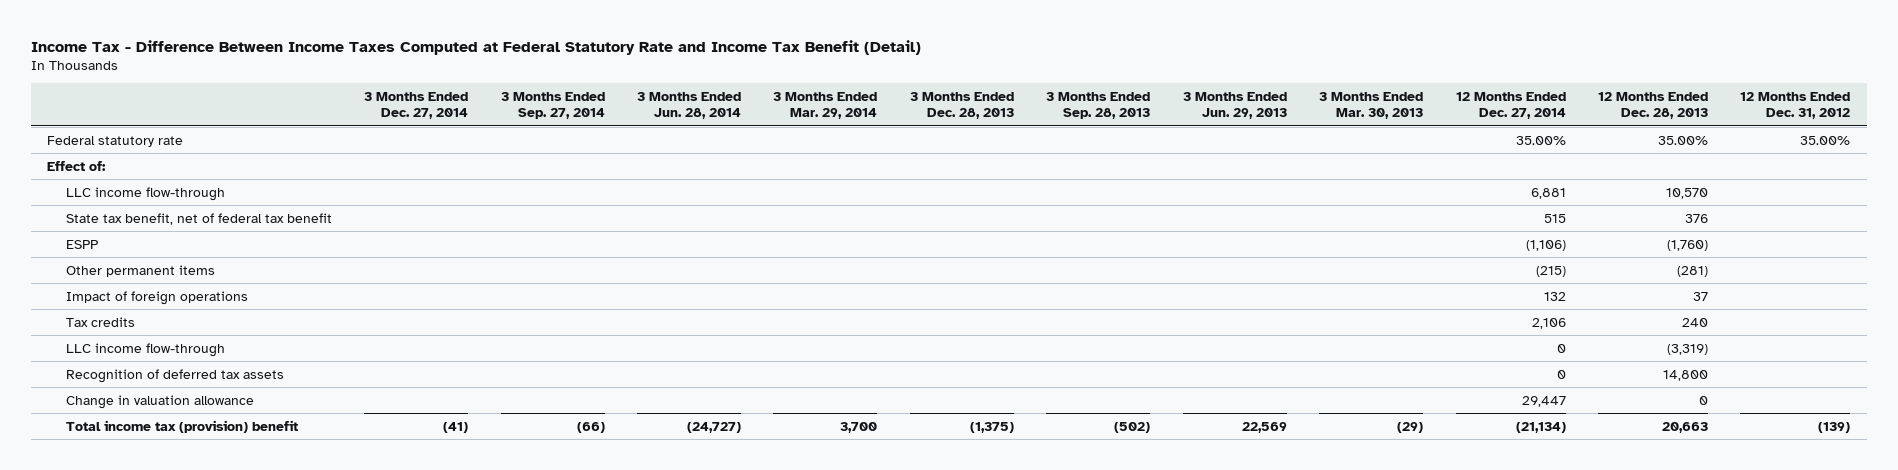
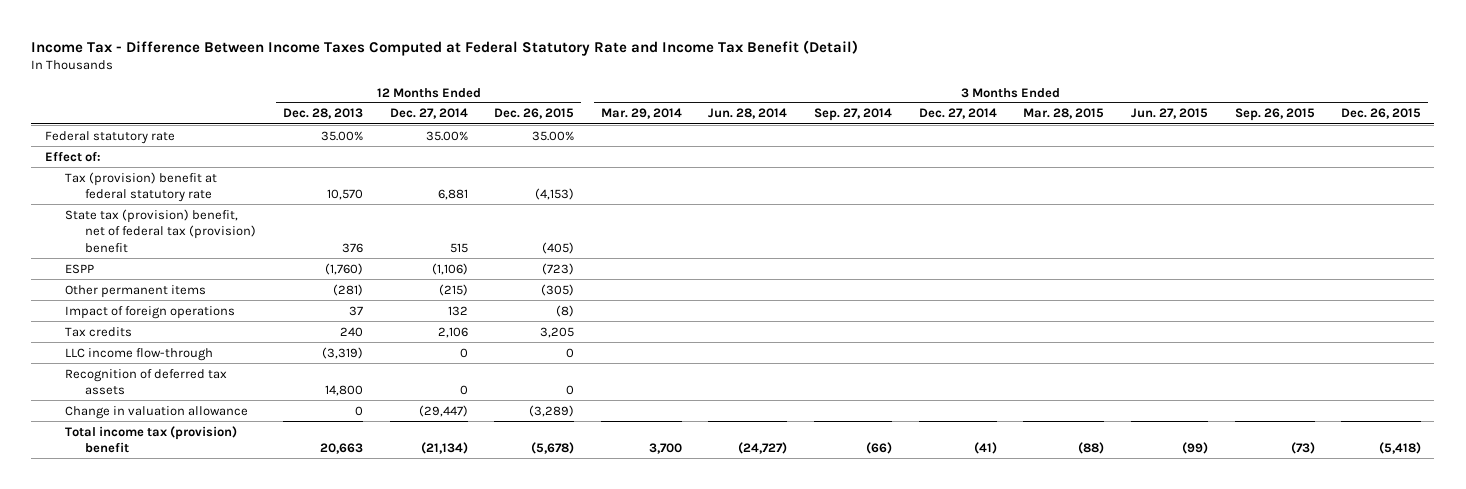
[909,91,1014,119] 3 Months Ended Dec. 28, 2013 -> none
[1046,91,1151,119] 3 Months Ended Sep. 28, 2013 -> none
[1182,91,1287,119] 3 Months Ended Jun. 29, 2013 -> none
[1319,91,1424,119] 3 Months Ended Mar. 30, 2013 -> none
[1740,91,1851,119] 12 Months Ended Dec. 31, 2012 -> none
none -> [494,108,575,120] Dec. 26, 2015
none -> [1023,108,1105,120] Mar. 28, 2015
none -> [1130,108,1208,120] Jun. 27, 2015
none -> [1234,108,1315,122] Sep. 26, 2015
none -> [1341,108,1422,120] Dec. 26, 2015
[65,186,225,201] LLC income flow-through -> [65,171,218,203] Tax (provision) benefit at federal statutory rate
[65,212,332,225] State tax benefit, net of federal tax benefit -> [65,208,257,253] State tax (provision) benefit, net of federal tax (provision) benefit
[1521,395,1566,407] 29,447 -> [418,404,468,417] (29,447)

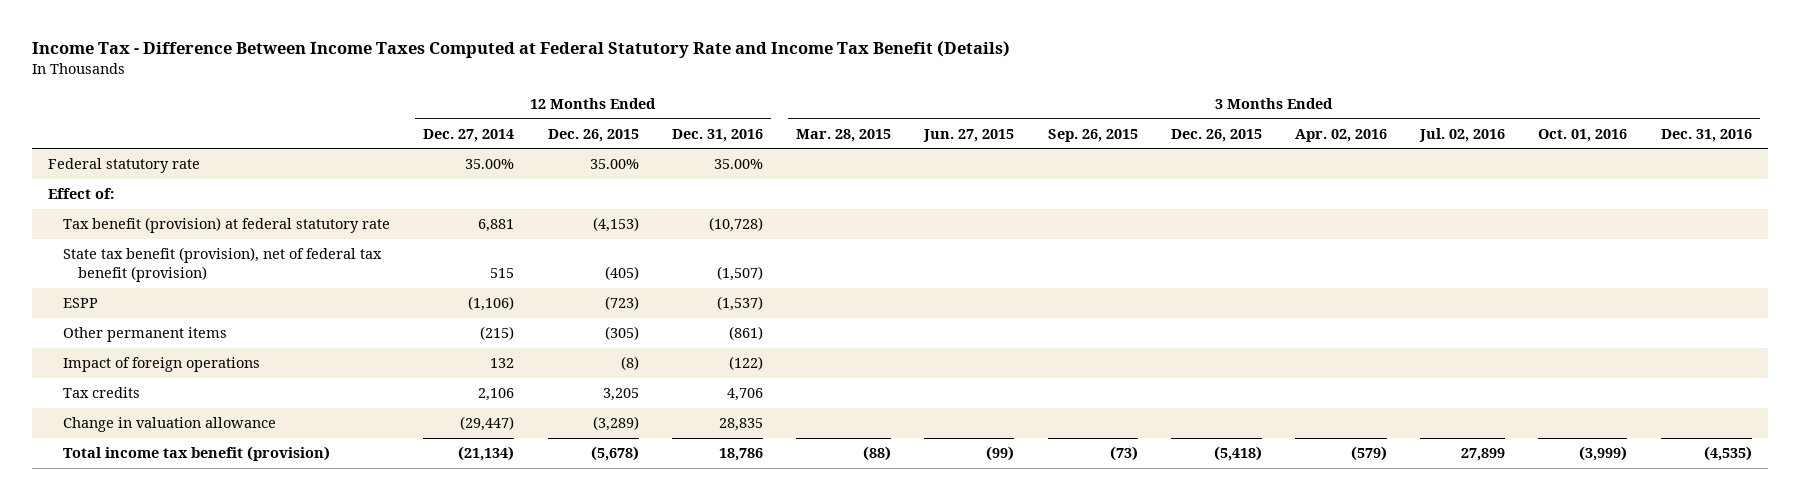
[31,39,859,56] Income Tax - Difference Between Income Taxes Computed at Federal Statutory Rate and Income Tax Benefit (Detail) -> [31,41,1010,59] Income Tax - Difference Between Income Taxes Computed at Federal Statutory Rate and Income Tax Benefit (Details)
[282,108,363,120] Dec. 28, 2013 -> none
[600,108,682,120] Mar. 29, 2014 -> none
[708,108,788,120] Jun. 28, 2014 -> none
[814,108,893,122] Sep. 27, 2014 -> none
[918,108,997,120] Dec. 27, 2014 -> none
none -> [671,128,763,142] Dec. 31, 2016
none -> [1295,128,1388,142] Apr. 02, 2016
none -> [1419,127,1506,142] Jul. 02, 2016
none -> [1538,128,1628,142] Oct. 01, 2016
none -> [1660,128,1752,142] Dec. 31, 2016
[65,171,218,203] Tax (provision) benefit at federal statutory rate -> [63,217,391,234] Tax benefit (provision) at federal statutory rate
[65,208,257,253] State tax (provision) benefit, net of federal tax (provision) benefit -> [63,247,383,282] State tax benefit (provision), net of federal tax benefit (provision)
[65,347,214,361] LLC income flow-through -> none
[65,368,228,396] Recognition of deferred tax assets -> none
[65,425,238,454] Total income tax (provision) benefit -> [63,446,331,462] Total income tax benefit (provision)

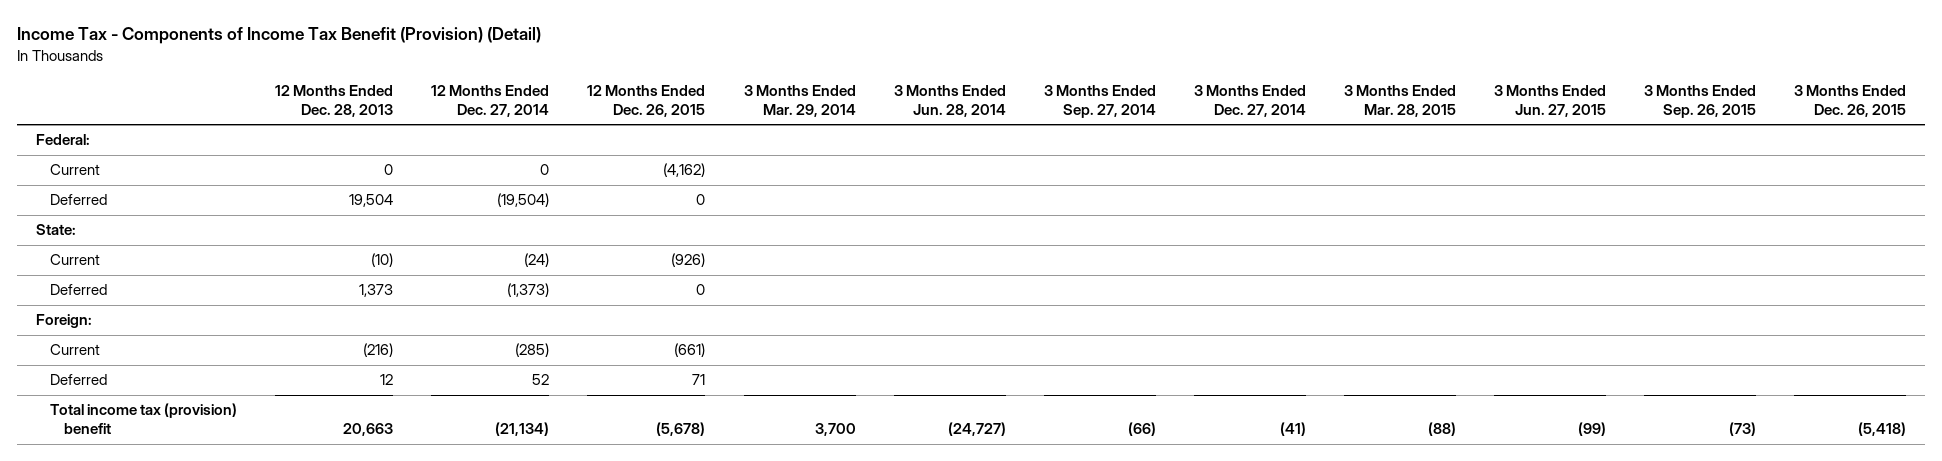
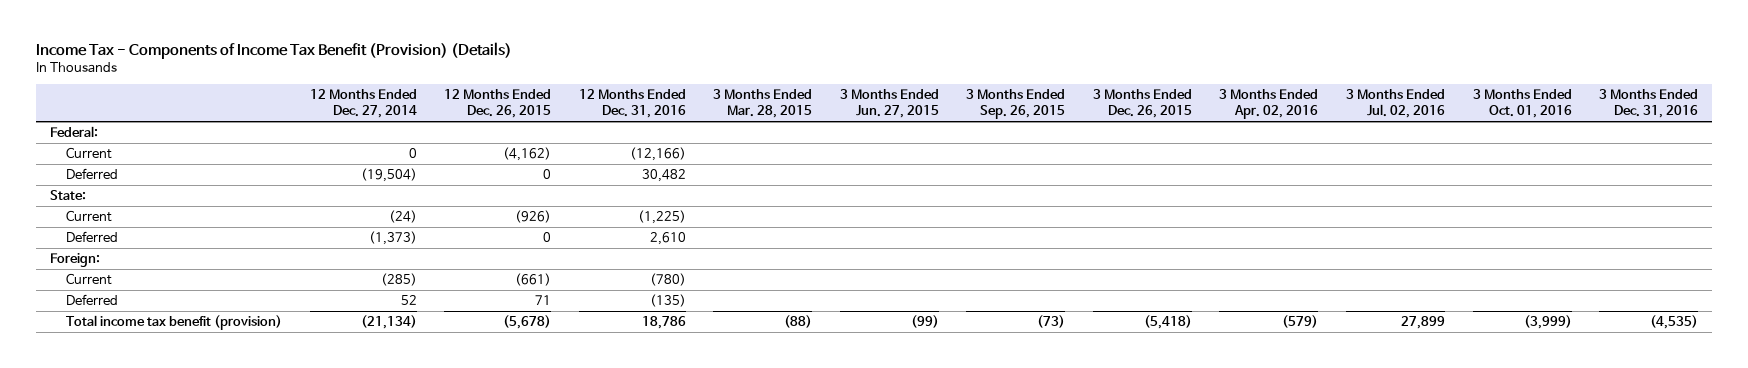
[17,27,542,45] Income Tax - Components of Income Tax Benefit (Provision) (Detail) -> [35,42,512,60] Income Tax - Components of Income Tax Benefit (Provision) (Details)
[275,84,394,117] 12 Months Ended Dec. 28, 2013 -> none
[743,84,856,117] 3 Months Ended Mar. 29, 2014 -> none
[893,84,1006,117] 3 Months Ended Jun. 28, 2014 -> none
[1043,84,1156,118] 3 Months Ended Sep. 27, 2014 -> none
[1193,84,1306,117] 3 Months Ended Dec. 27, 2014 -> none
none -> [578,89,686,119] 12 Months Ended Dec. 31, 2016
none -> [1219,89,1319,120] 3 Months Ended Apr. 02, 2016
none -> [1346,89,1446,119] 3 Months Ended Jul. 02, 2016
none -> [1472,89,1572,119] 3 Months Ended Oct. 01, 2016
none -> [1599,89,1699,119] 3 Months Ended Dec. 31, 2016
[50,403,238,435] Total income tax (provision) benefit -> [65,314,282,330] Total income tax benefit (provision)

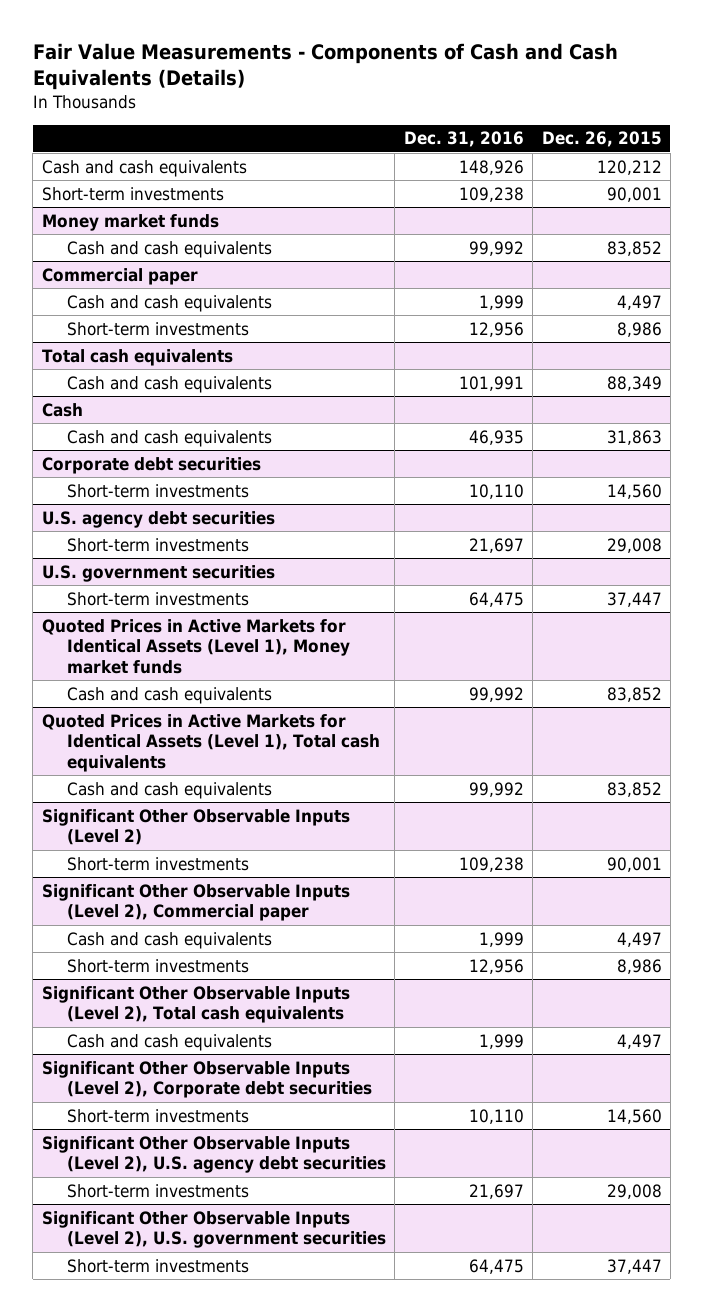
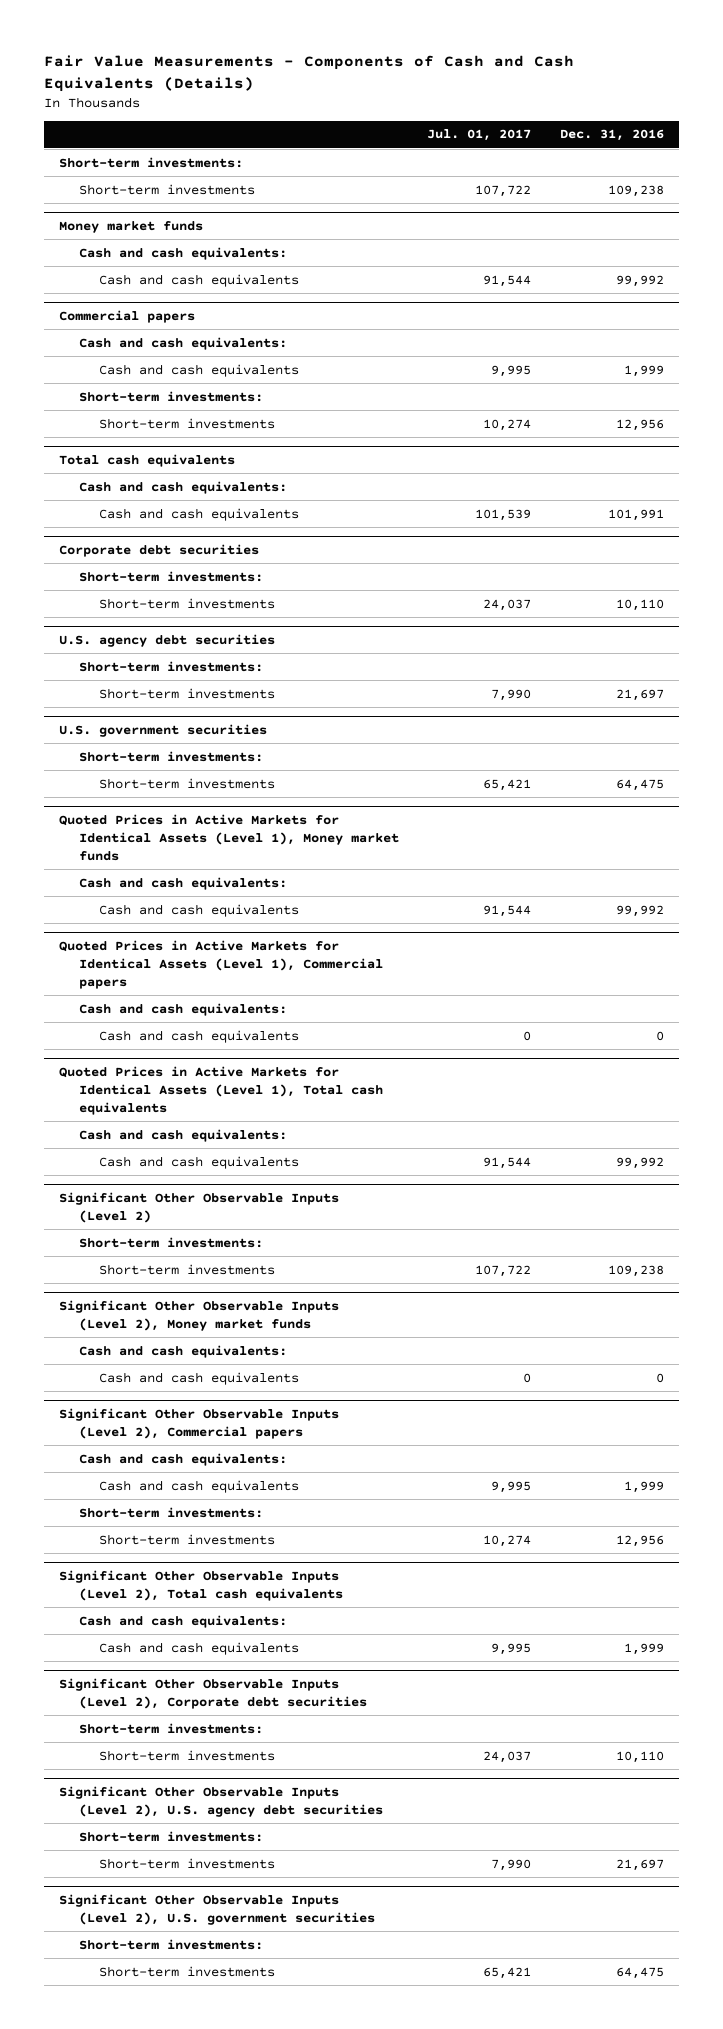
[541,131,662,148] Dec. 26, 2015 -> none
none -> [427,129,532,142] Jul. 01, 2017
[41,159,247,177] Cash and cash equivalents -> none
none -> [58,156,243,168] Short-term investments:
none -> [78,246,287,260] Cash and cash equivalents:
[41,267,198,285] Commercial paper -> [58,309,195,323] Commercial papers
none -> [78,336,287,350] Cash and cash equivalents:
none -> [78,390,263,402] Short-term investments:
none -> [78,480,287,494] Cash and cash equivalents:
[41,402,83,417] Cash -> none
[66,429,272,447] Cash and cash equivalents -> none
none -> [78,570,263,582] Short-term investments:
none -> [78,660,263,672] Short-term investments:
none -> [78,750,263,762] Short-term investments:
none -> [78,876,287,890] Cash and cash equivalents:
none -> [58,939,383,990] Quoted Prices in Active Markets for Identical Assets (Level 1), Commercial papers
none -> [78,1002,287,1016] Cash and cash equivalents:
none -> [98,1029,299,1043] Cash and cash equivalents
none -> [78,1128,287,1142] Cash and cash equivalents:
none -> [78,1236,263,1248] Short-term investments:
none -> [58,1299,339,1331] Significant Other Observable Inputs (Level 2), Money market funds
none -> [78,1344,287,1358] Cash and cash equivalents:
none -> [98,1371,299,1385] Cash and cash equivalents
[41,883,350,922] Significant Other Observable Inputs (Level 2), Commercial paper -> [58,1407,339,1439] Significant Other Observable Inputs (Level 2), Commercial papers
none -> [78,1452,287,1466] Cash and cash equivalents:
none -> [78,1506,263,1518] Short-term investments:
none -> [78,1614,287,1628] Cash and cash equivalents:
none -> [78,1722,263,1734] Short-term investments:
none -> [78,1830,263,1842] Short-term investments:
none -> [78,1938,263,1950] Short-term investments:

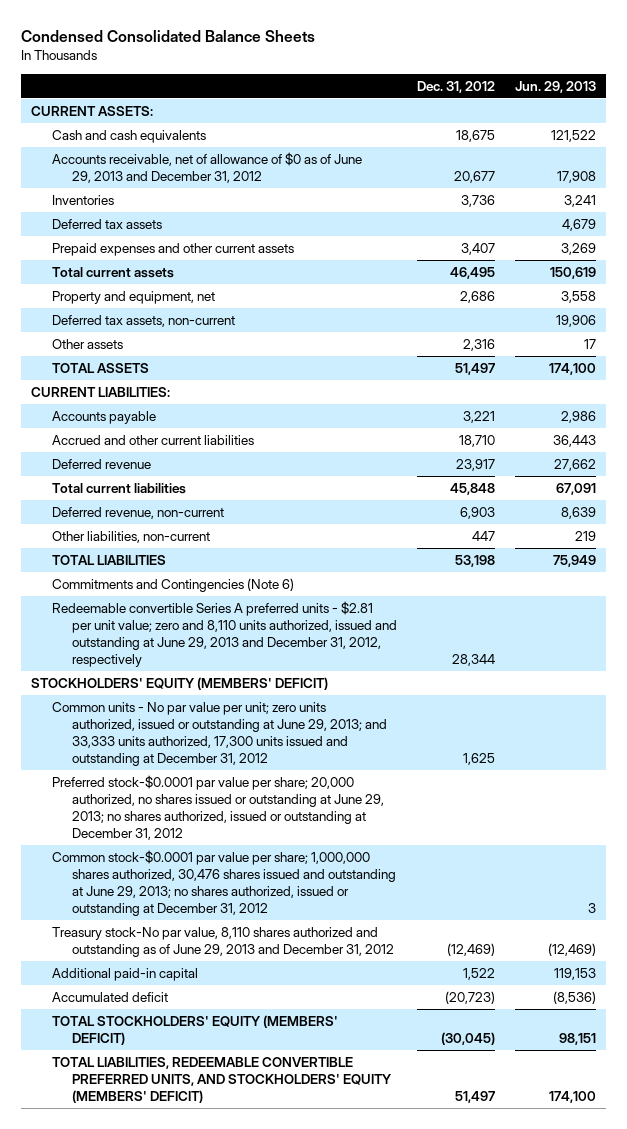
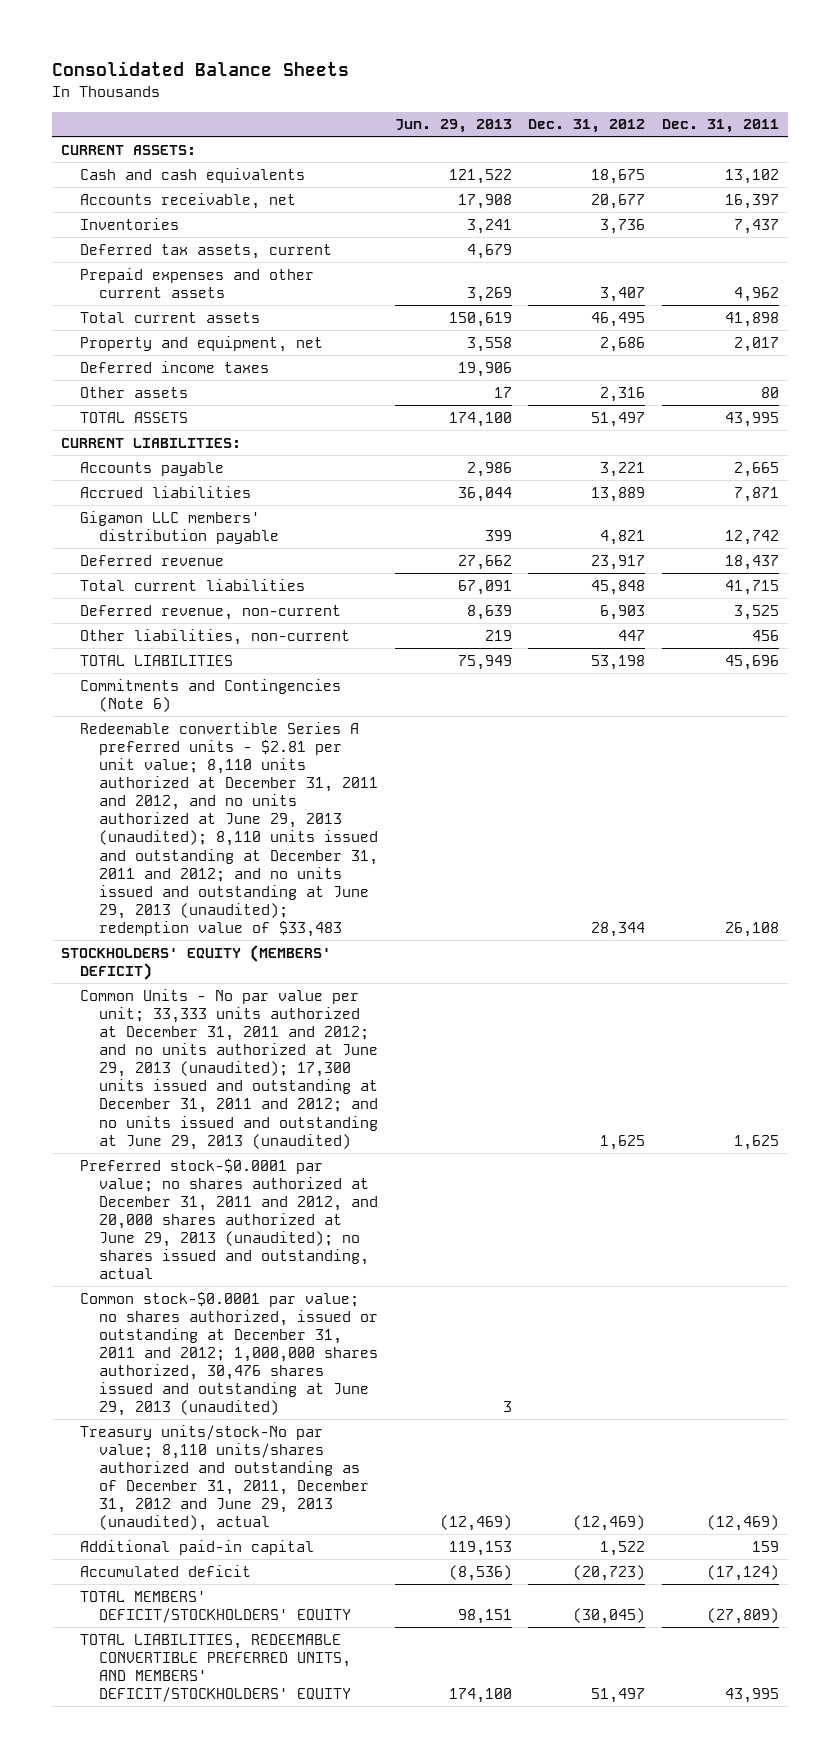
[20,29,315,42] Condensed Consolidated Balance Sheets -> [52,60,350,76] Consolidated Balance Sheets
none -> [662,119,780,134] Dec. 31, 2011
[51,151,362,184] Accounts receivable, net of allowance of $0 as of June 29, 2013 and December 31, 2012 -> [79,192,296,209] Accounts receivable, net
[51,218,162,229] Deferred tax assets -> [79,243,332,259] Deferred tax assets, current
[51,314,235,327] Deferred tax assets, non-current -> [79,360,269,373] Deferred income taxes
[51,434,254,445] Accrued and other current liabilities -> none
none -> [79,485,251,498] Accrued liabilities
none -> [79,510,280,544] Gigamon LLC members' distribution payable
[51,600,398,668] Redeemable convertible Series A preferred units - $2.81 per unit value; zero and 8,110 units authorized, issued and outstanding at June 29, 2013 and December 31, 2012, respectively -> [79,721,379,937] Redeemable convertible Series A preferred units - $2.81 per unit value; 8,110 units authorized at December 31, 2011 and 2012, and no units authorized at June 29, 2013 (unaudited); 8,110 units issued and outstanding at December 31, 2011 and 2012; and no units issued and outstanding at June 29, 2013 (unaudited); redemption value of $33,483
[51,701,388,767] Common units - No par value per unit; zero units authorized, issued or outstanding at June 29, 2013; and 33,333 units authorized, 17,300 units issued and outstanding at December 31, 2012 -> [79,988,379,1150] Common Units - No par value per unit; 33,333 units authorized at December 31, 2011 and 2012; and no units authorized at June 29, 2013 (unaudited); 17,300 units issued and outstanding at December 31, 2011 and 2012; and no units issued and outstanding at June 29, 2013 (unaudited)
[51,774,385,841] Preferred stock-$0.0001 par value per share; 20,000 authorized, no shares issued or outstanding at June 29, 2013; no shares authorized, issued or outstanding at December 31, 2012 -> [79,1158,379,1280] Preferred stock-$0.0001 par value; no shares authorized at December 31, 2011 and 2012, and 20,000 shares authorized at June 29, 2013 (unaudited); no shares issued and outstanding, actual
[51,849,397,917] Common stock-$0.0001 par value per share; 1,000,000 shares authorized, 30,476 shares issued and outstanding at June 29, 2013; no shares authorized, issued or outstanding at December 31, 2012 -> [79,1291,379,1417] Common stock-$0.0001 par value; no shares authorized, issued or outstanding at December 31, 2011 and 2012; 1,000,000 shares authorized, 30,476 shares issued and outstanding at June 29, 2013 (unaudited)
[51,926,395,958] Treasury stock-No par value, 8,110 shares authorized and outstanding as of June 29, 2013 and December 31, 2012 -> [79,1424,370,1532] Treasury units/stock-No par value; 8,110 units/shares authorized and outstanding as of December 31, 2011, December 31, 2012 and June 29, 2013 (unaudited), actual
[51,1014,338,1046] TOTAL STOCKHOLDERS' EQUITY (MEMBERS' DEFICIT) -> [79,1590,352,1623] TOTAL MEMBERS' DEFICIT/STOCKHOLDERS' EQUITY
[51,1056,393,1104] TOTAL LIABILITIES, REDEEMABLE CONVERTIBLE PREFERRED UNITS, AND STOCKHOLDERS' EQUITY (MEMBERS' DEFICIT) -> [79,1633,352,1703] TOTAL LIABILITIES, REDEEMABLE CONVERTIBLE PREFERRED UNITS, AND MEMBERS' DEFICIT/STOCKHOLDERS' EQUITY

